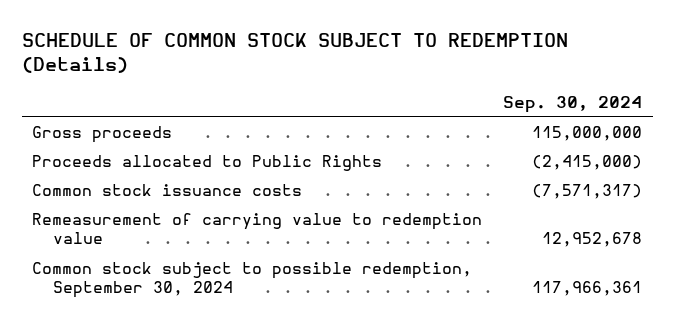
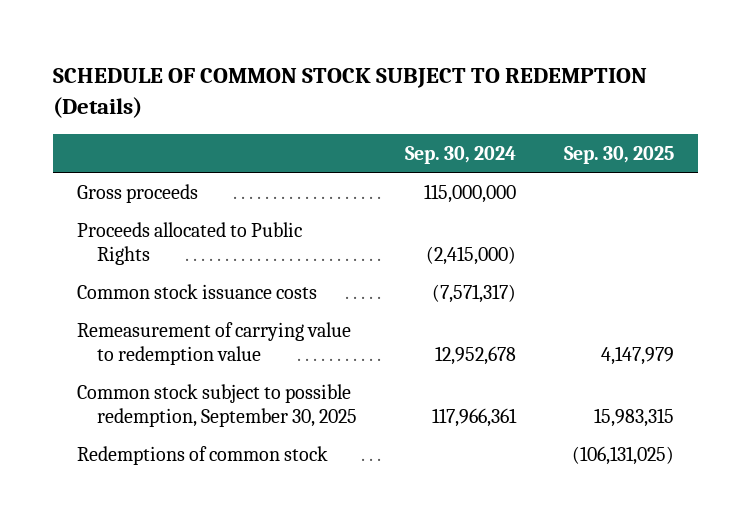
none -> [563,145,674,164] Sep. 30, 2025
[32,261,473,299] Common stock subject to possible redemption, September 30, 2024 -> [76,383,358,427] Common stock subject to possible redemption, September 30, 2025
none -> [76,445,328,465] Redemptions of common stock

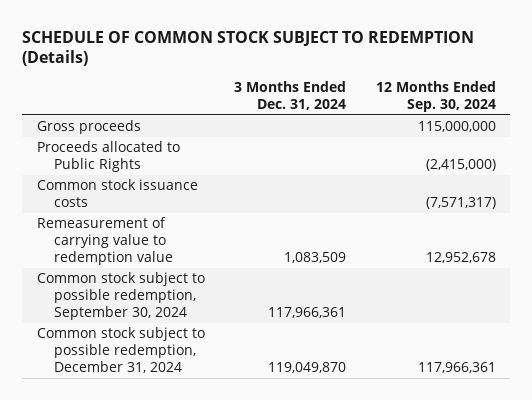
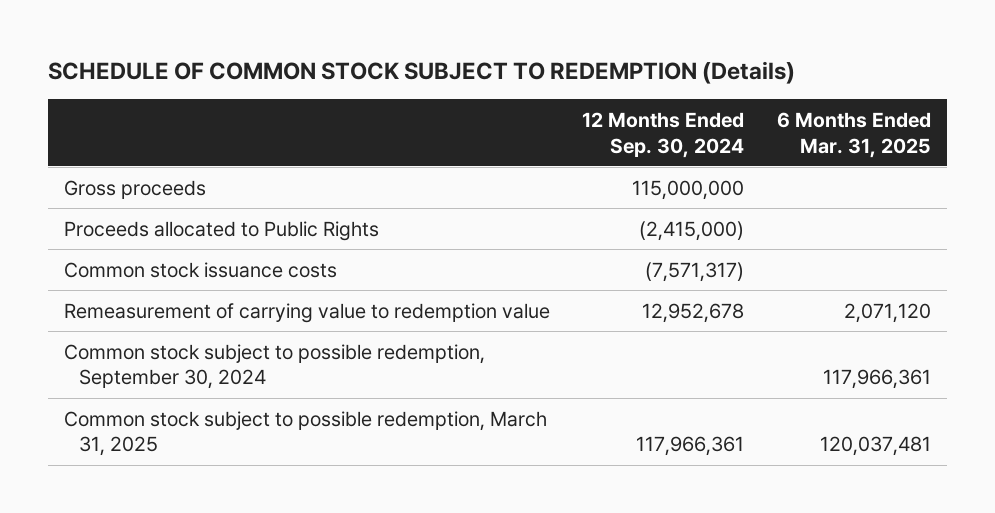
[234,80,347,110] 3 Months Ended Dec. 31, 2024 -> none
none -> [776,111,931,158] 6 Months Ended Mar. 31, 2025
[36,327,205,374] Common stock subject to possible redemption, December 31, 2024 -> [63,410,547,457] Common stock subject to possible redemption, March 31, 2025

